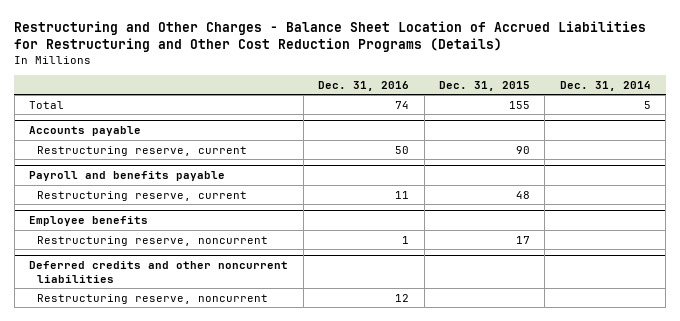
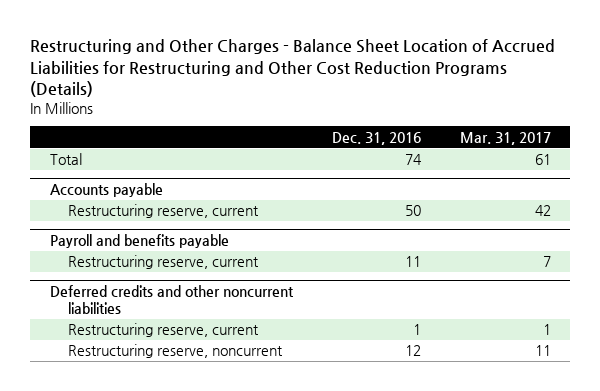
[438,80,530,91] Dec. 31, 2015 -> none
[559,80,651,91] Dec. 31, 2014 -> none
none -> [459,131,551,145] Mar. 31, 2017
[29,216,149,227] Employee benefits -> none
[37,235,269,246] Restructuring reserve, noncurrent -> none
none -> [68,323,260,338] Restructuring reserve, current

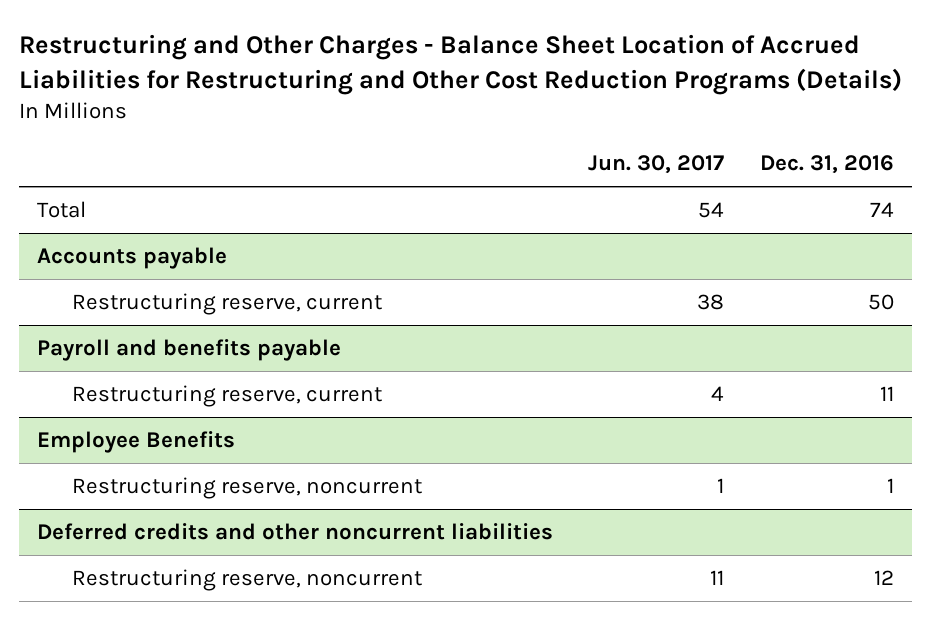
[459,131,551,145] Mar. 31, 2017 -> none
none -> [588,155,725,175] Jun. 30, 2017
none -> [36,430,235,453] Employee Benefits
none -> [71,476,422,499] Restructuring reserve, noncurrent
[68,323,260,338] Restructuring reserve, current -> none

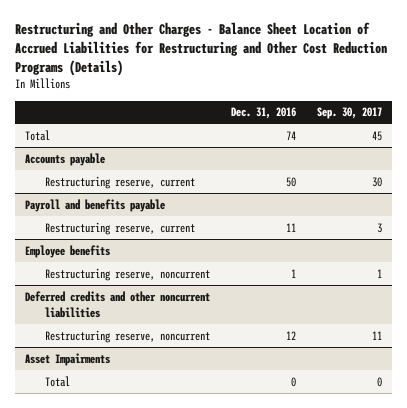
[588,155,725,175] Jun. 30, 2017 -> none
none -> [316,107,382,120] Sep. 30, 2017
[36,430,235,453] Employee Benefits -> [25,244,111,258] Employee benefits
none -> [25,352,111,366] Asset Impairments
none -> [44,375,70,387] Total

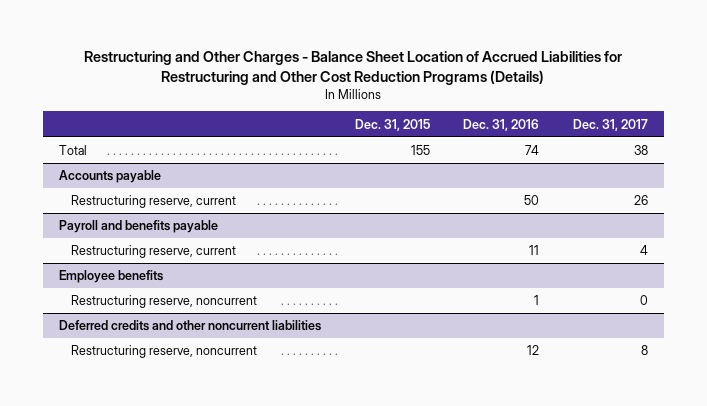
[316,107,382,120] Sep. 30, 2017 -> none
none -> [354,118,430,131] Dec. 31, 2015
none -> [572,118,648,131] Dec. 31, 2017
[25,352,111,366] Asset Impairments -> none
[44,375,70,387] Total -> none

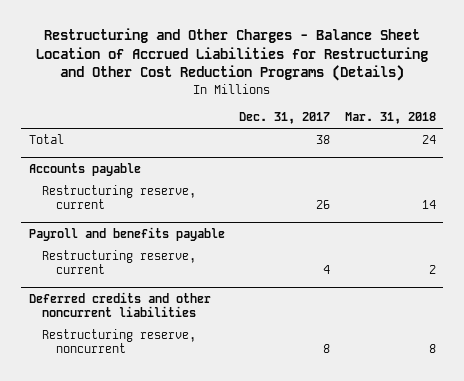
[354,118,430,131] Dec. 31, 2015 -> none
[463,118,540,131] Dec. 31, 2016 -> none
none -> [344,112,436,125] Mar. 31, 2018
[59,270,164,284] Employee benefits -> none
[70,295,257,309] Restructuring reserve, noncurrent -> none

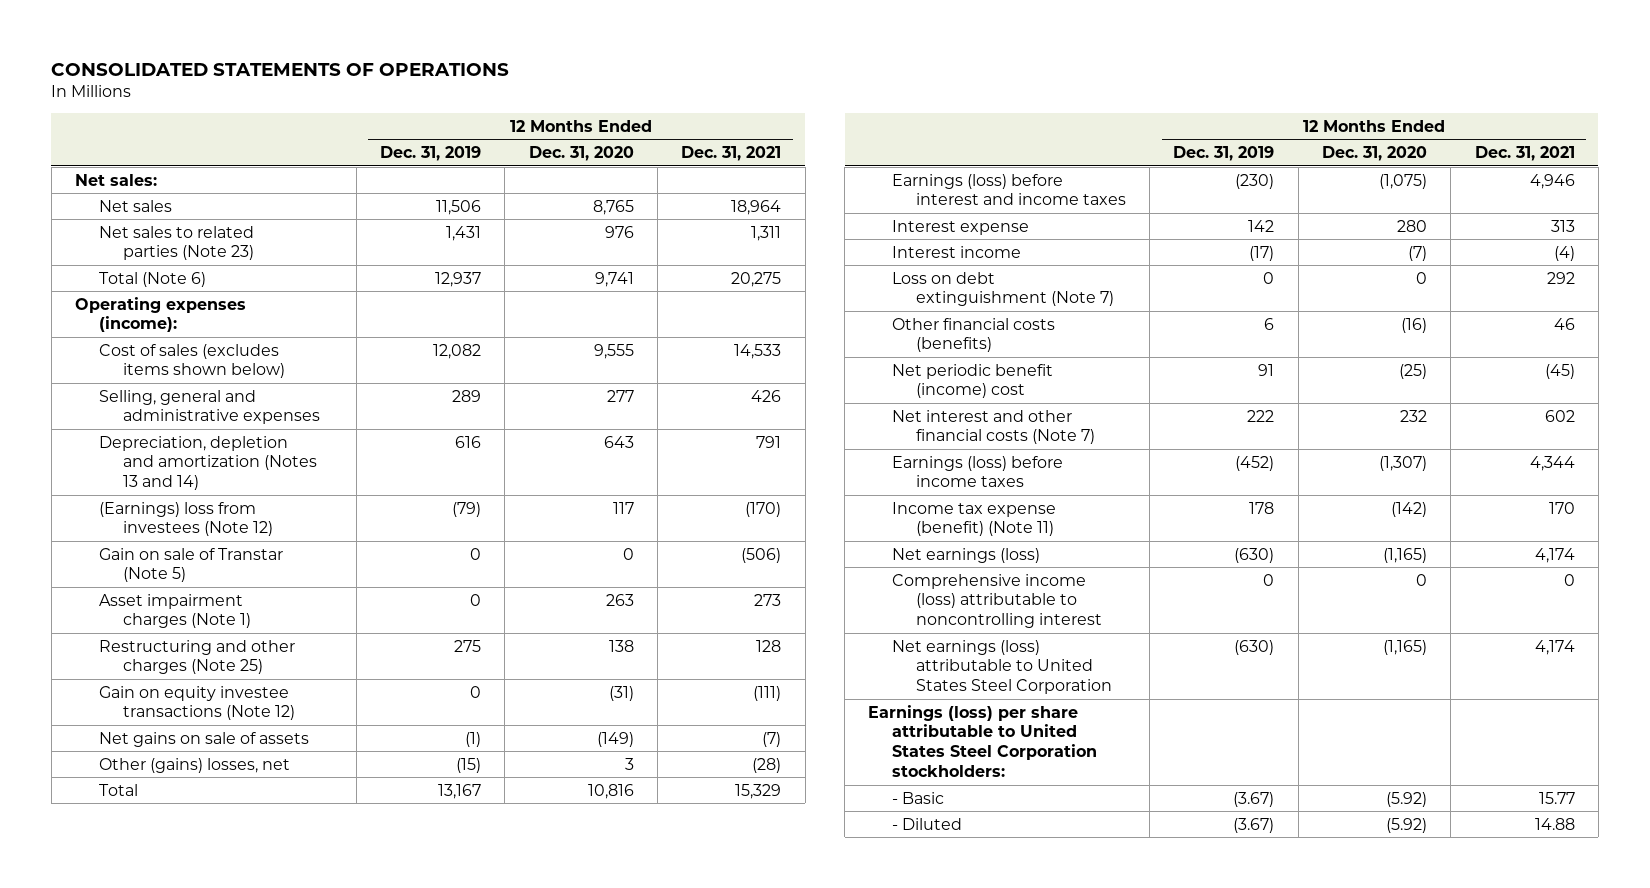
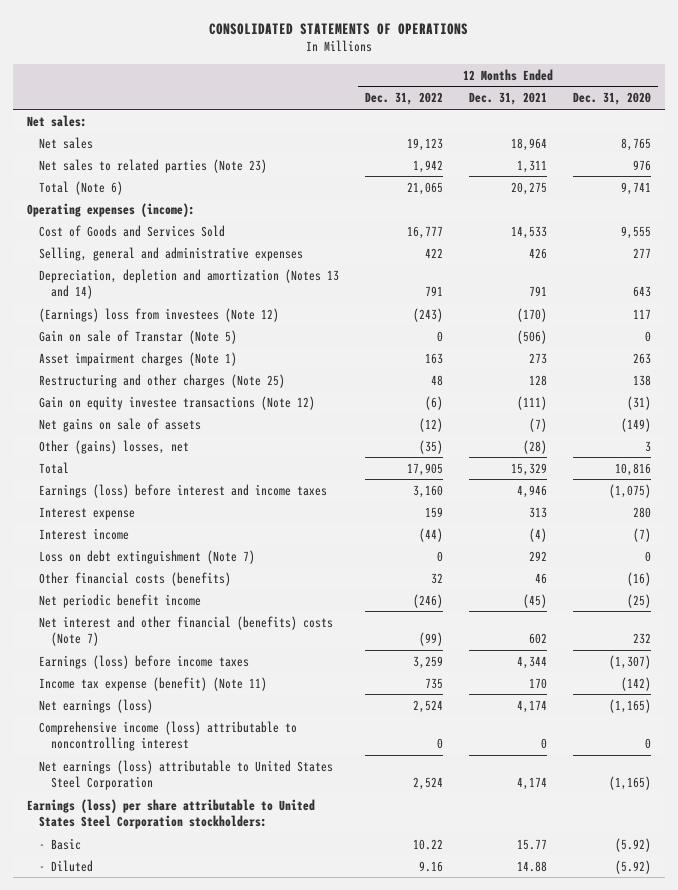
[380,146,482,162] Dec. 31, 2019 -> none
none -> [364,92,443,106] Dec. 31, 2022
[98,343,285,379] Cost of sales (excludes items shown below) -> [38,224,225,237] Cost of Goods and Services Sold
[892,363,1054,399] Net periodic benefit (income) cost -> [38,593,201,608] Net periodic benefit income
[892,409,1095,445] Net interest and other financial costs (Note 7) -> [38,615,333,647] Net interest and other financial (benefits) costs (Note 7)

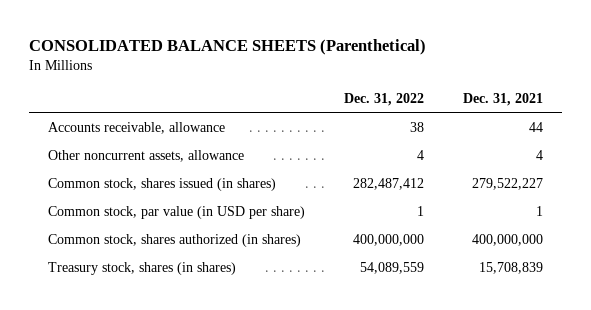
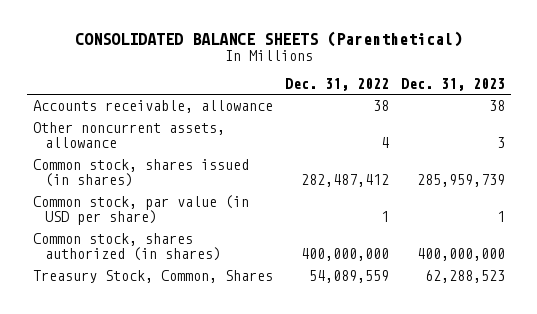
[463,92,544,106] Dec. 31, 2021 -> none
none -> [400,77,505,91] Dec. 31, 2023
[48,261,237,275] Treasury stock, shares (in shares) -> [32,270,273,284] Treasury Stock, Common, Shares

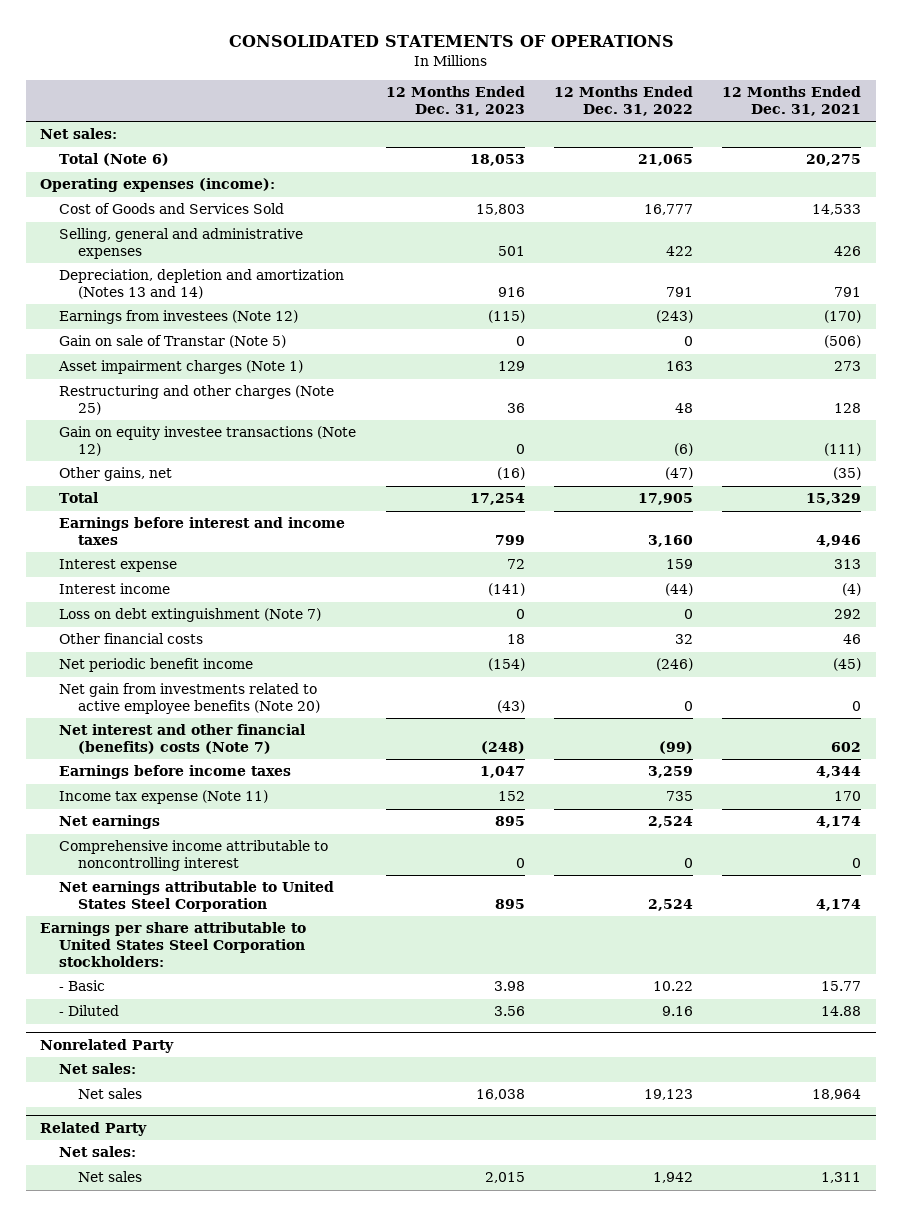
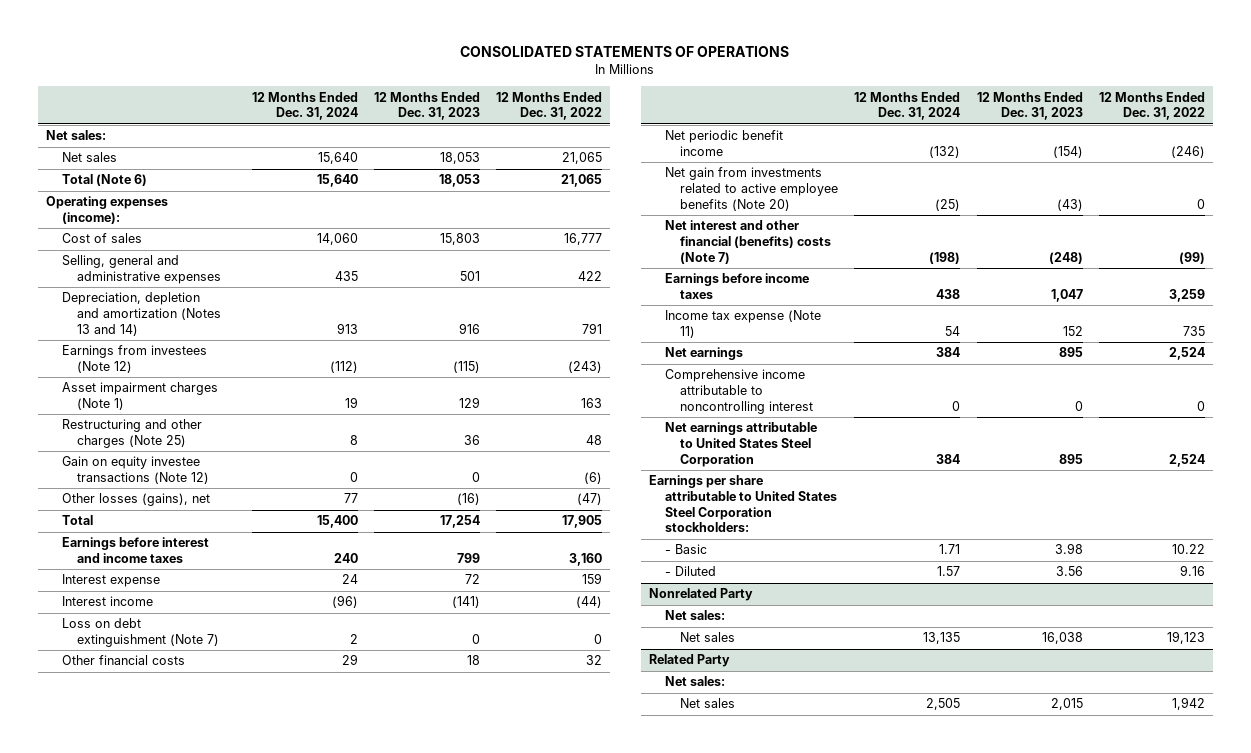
[722,86,862,117] 12 Months Ended Dec. 31, 2021 -> none
none -> [251,91,358,121] 12 Months Ended Dec. 31, 2024
none -> [61,152,117,163] Net sales
[59,203,285,215] Cost of Goods and Services Sold -> [61,233,142,244] Cost of sales
[59,335,287,349] Gain on sale of Transtar (Note 5) -> none
[59,467,173,482] Other gains, net -> [61,493,210,507] Other losses (gains), net

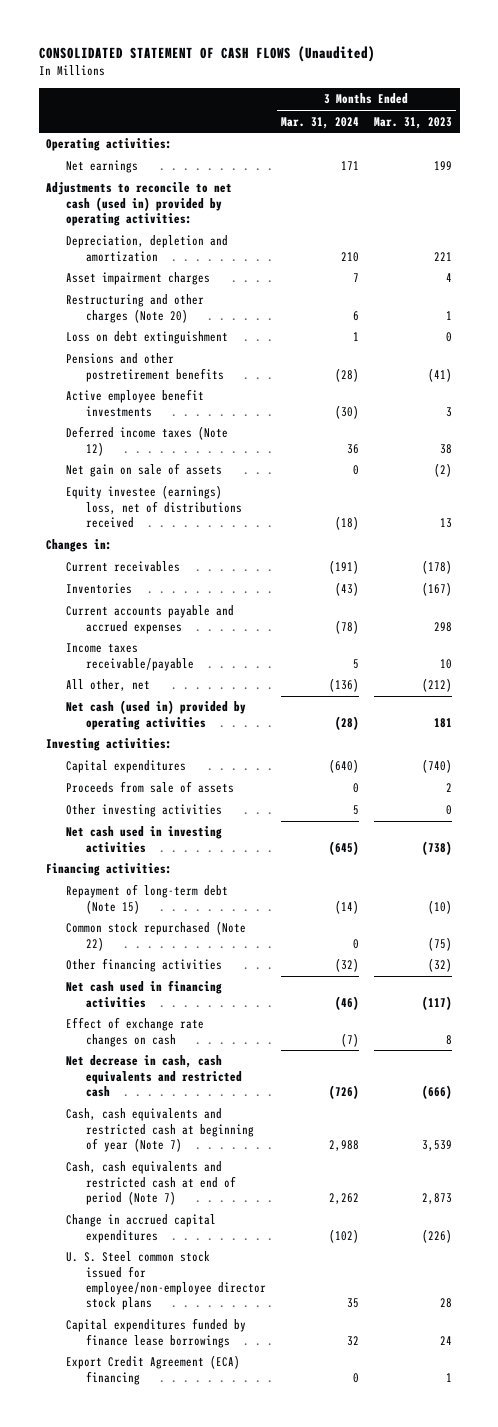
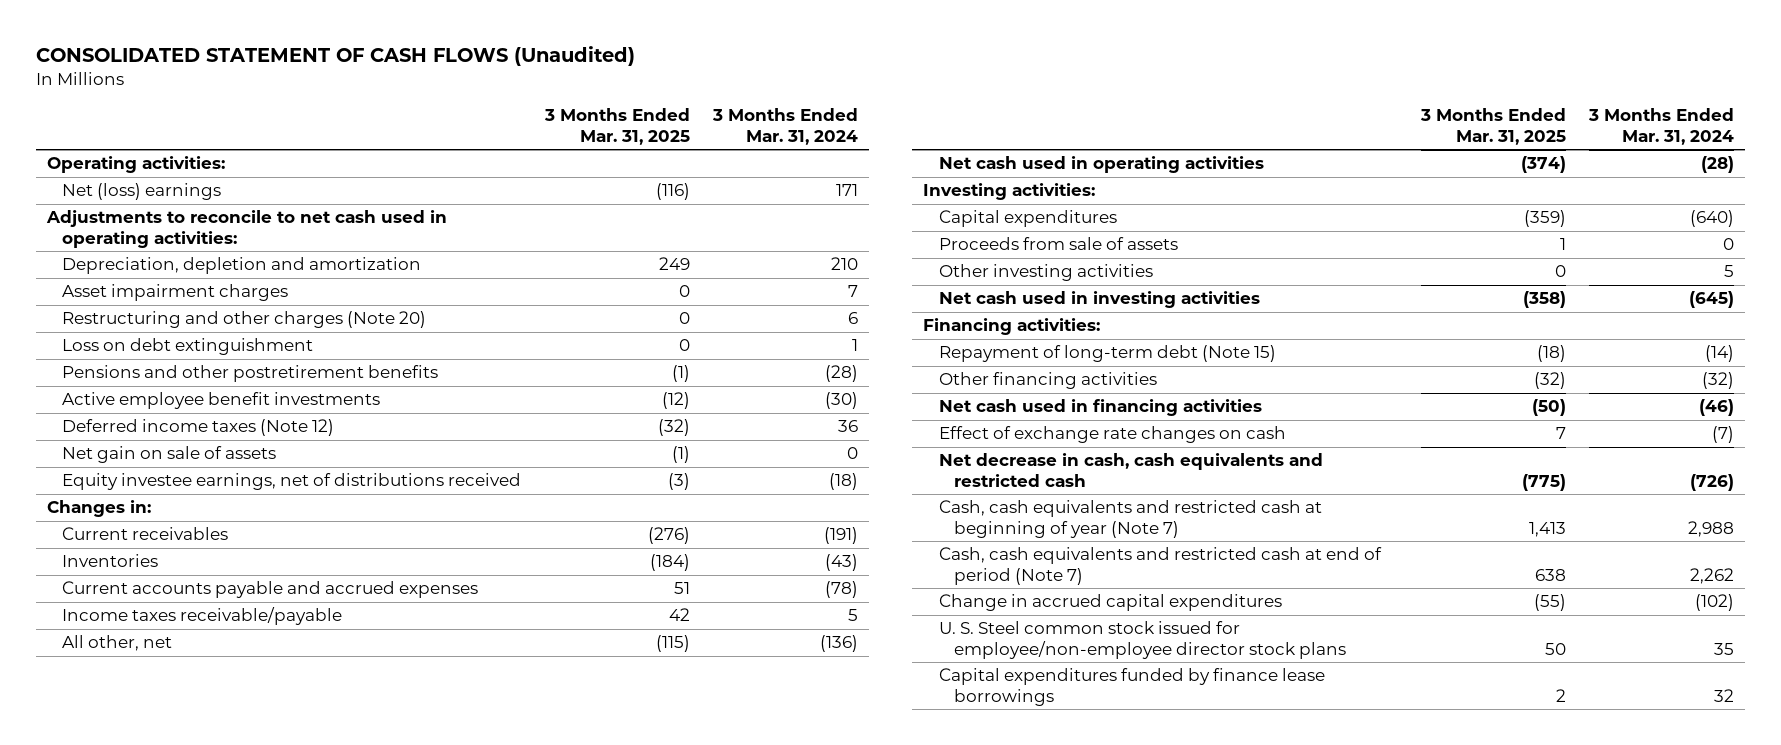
[374,116,453,129] Mar. 31, 2023 -> none
none -> [543,108,690,145] 3 Months Ended Mar. 31, 2025
[65,160,138,174] Net earnings -> [62,183,222,201] Net (loss) earnings
[46,182,233,226] Adjustments to reconcile to net cash (used in) provided by operating activities: -> [46,210,448,248] Adjustments to reconcile to net cash used in operating activities:
[65,485,242,528] Equity investee (earnings) loss, net of distributions received -> [62,473,522,491] Equity investee earnings, net of distributions received
[65,700,246,730] Net cash (used in) provided by operating activities -> [938,156,1264,174] Net cash used in operating activities
[65,921,246,951] Common stock repurchased (Note 22) -> none
[65,1355,240,1385] Export Credit Agreement (ECA) financing -> none

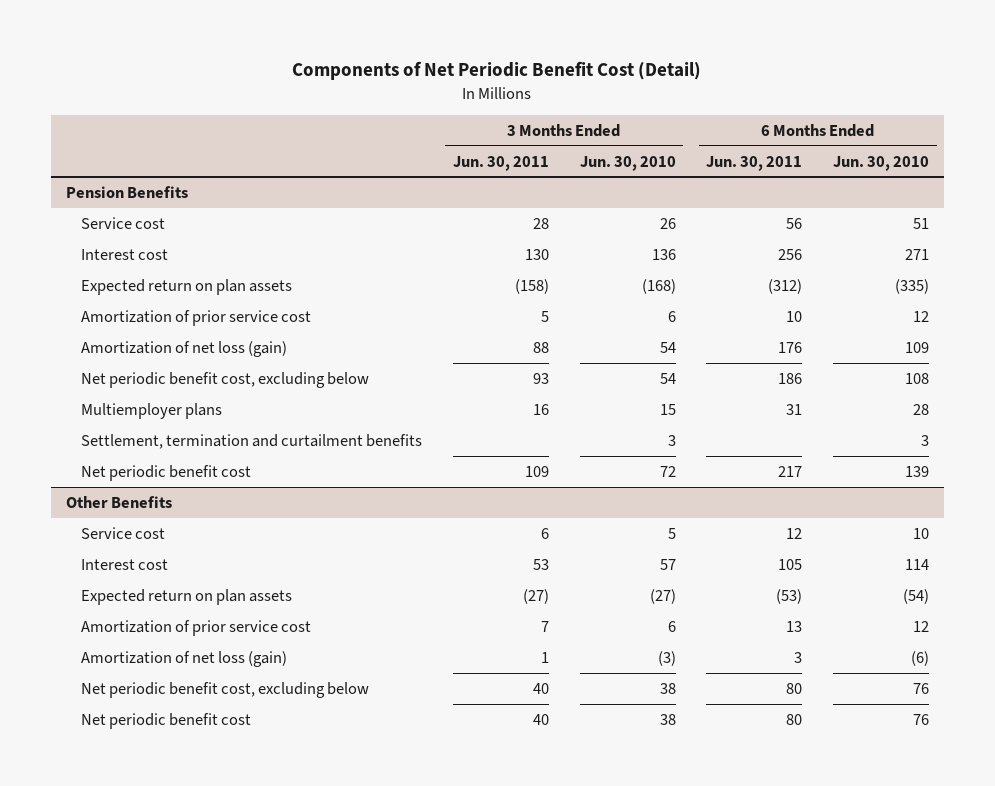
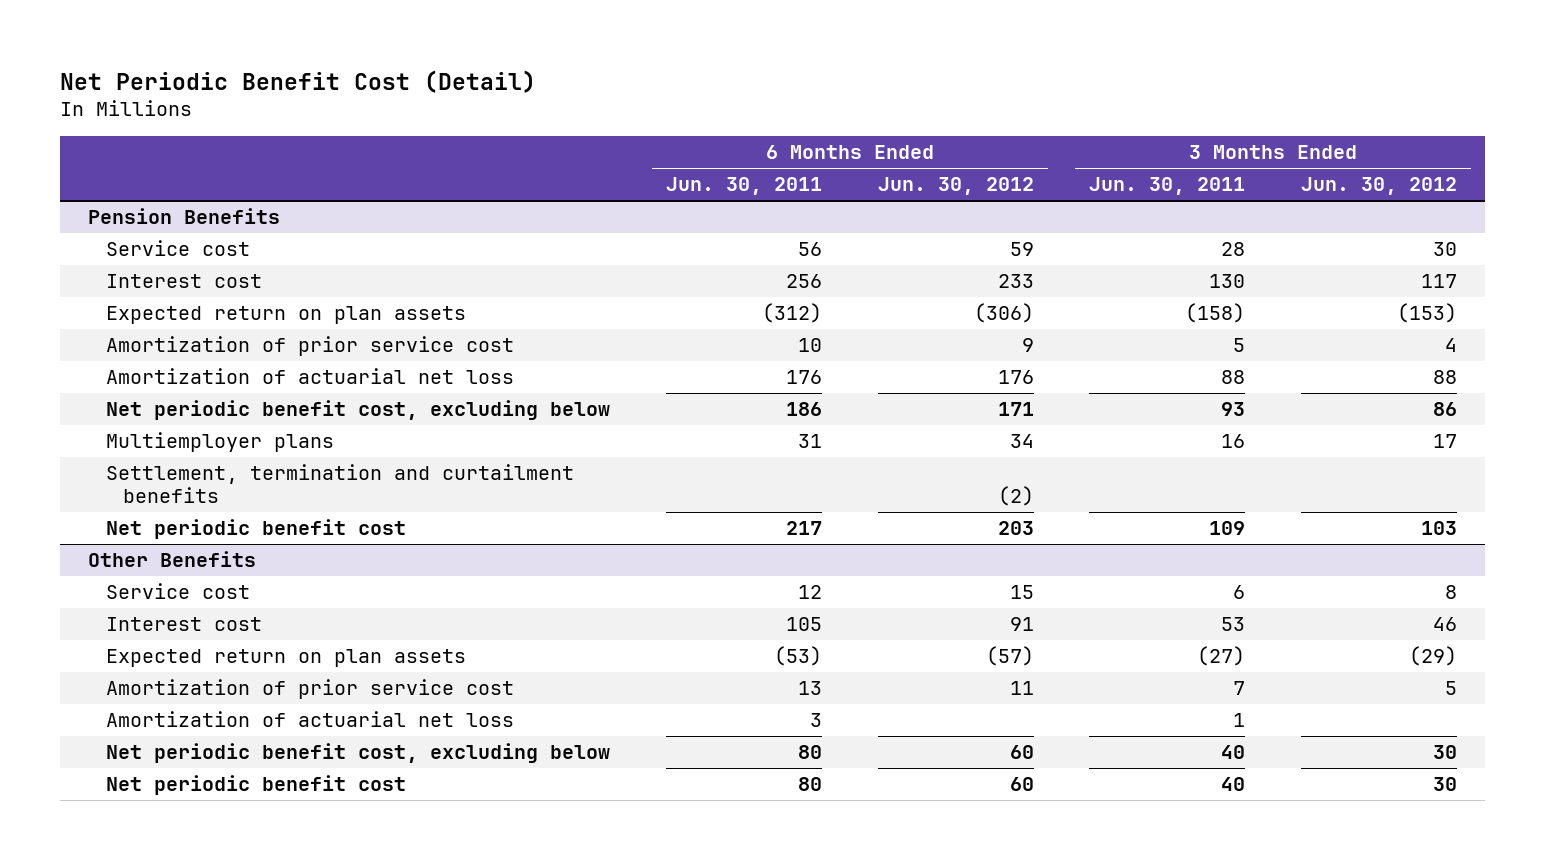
[292,61,702,81] Components of Net Periodic Benefit Cost (Detail) -> [60,70,537,94] Net Periodic Benefit Cost (Detail)
[579,155,676,171] Jun. 30, 2010 -> none
[832,155,929,171] Jun. 30, 2010 -> none
none -> [877,177,1034,196] Jun. 30, 2012
none -> [1301,177,1458,196] Jun. 30, 2012
[81,340,288,357] Amortization of net loss (gain) -> [105,368,514,385] Amortization of actuarial net loss
[81,650,288,667] Amortization of net loss (gain) -> [105,711,514,728] Amortization of actuarial net loss

